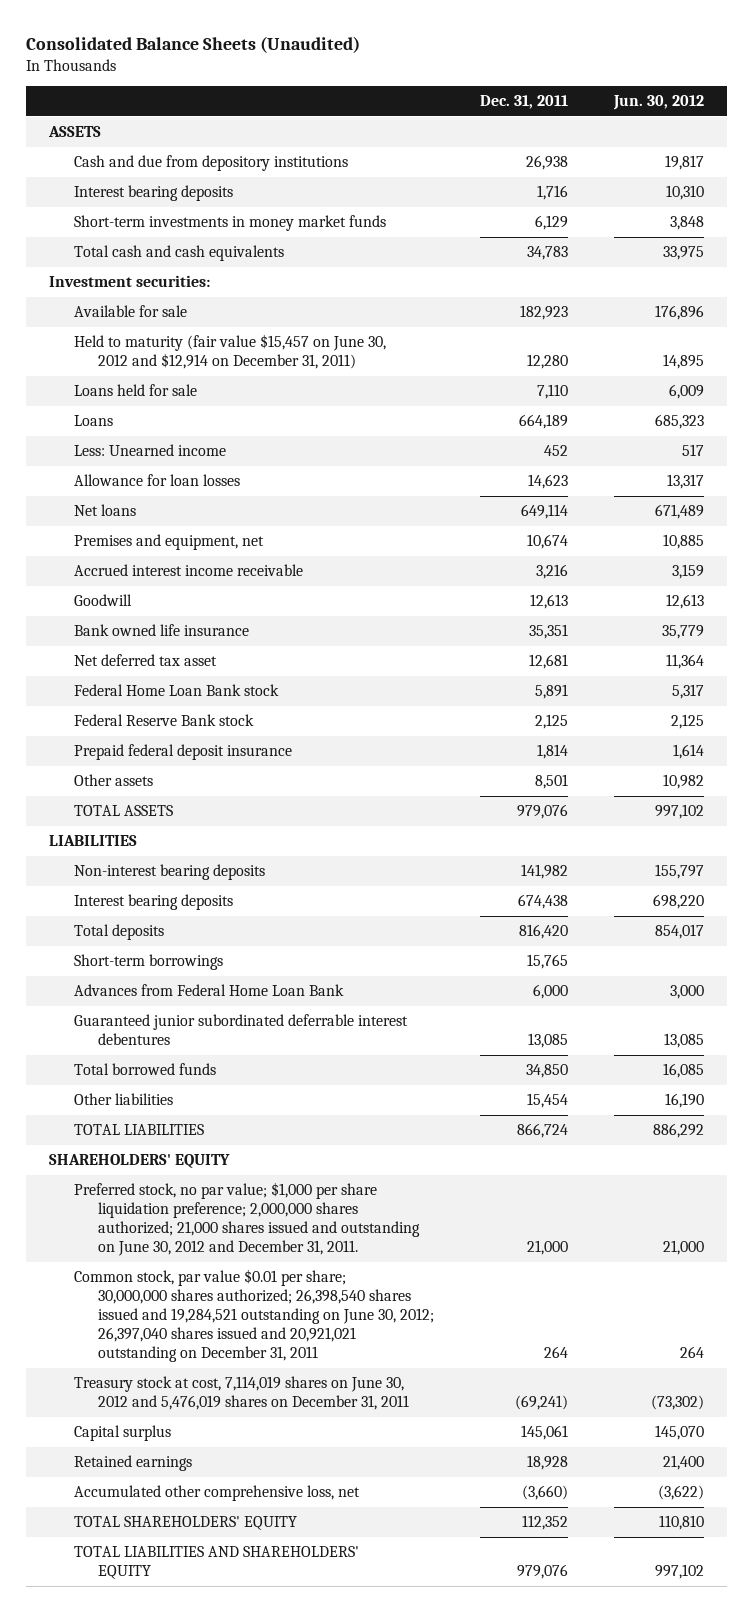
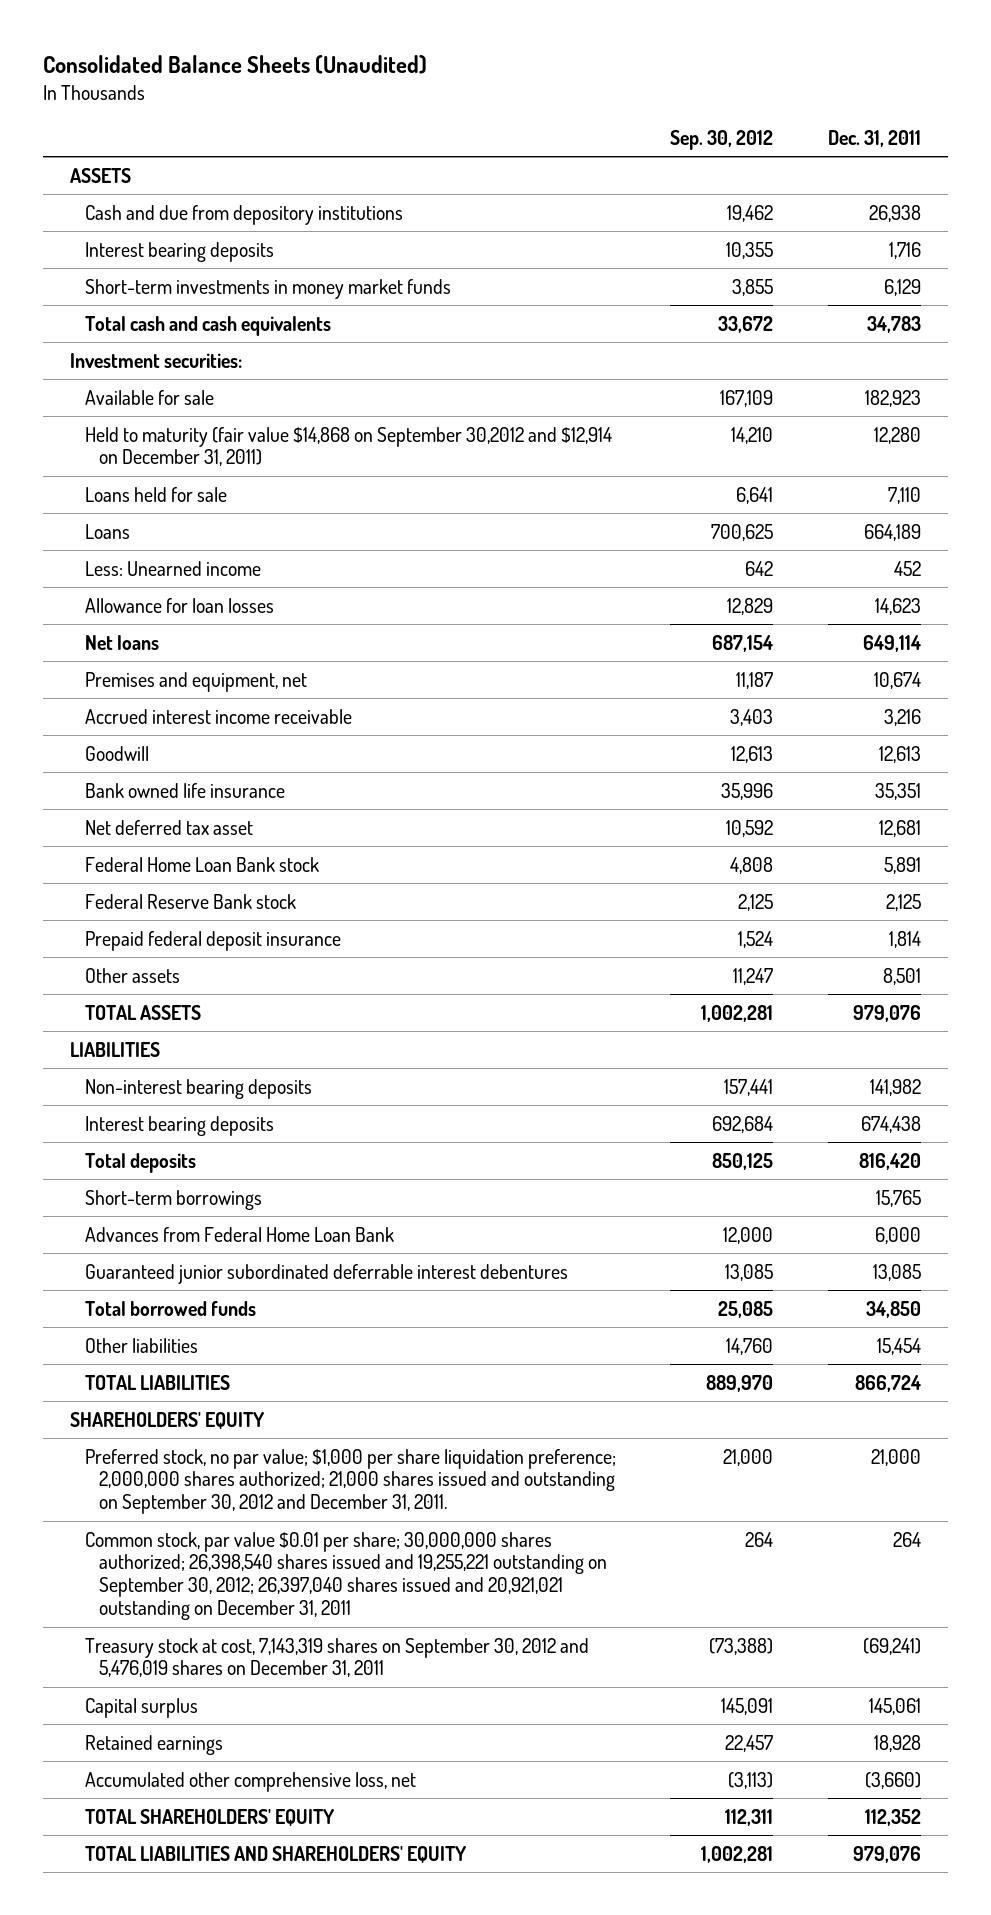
[613,95,705,111] Jun. 30, 2012 -> none
none -> [670,129,774,150] Sep. 30, 2012
[73,334,386,370] Held to maturity (fair value $15,457 on June 30, 2012 and $12,914 on December 31, 2011) -> [84,426,612,467] Held to maturity (fair value $14,868 on September 30,2012 and $12,914 on December 31, 2011)
[73,1182,421,1257] Preferred stock, no par value; $1,000 per share liquidation preference; 2,000,000 shares authorized; 21,000 shares issued and outstanding on June 30, 2012 and December 31, 2011. -> [84,1448,616,1515] Preferred stock, no par value; $1,000 per share liquidation preference; 2,000,000 shares authorized; 21,000 shares issued and outstanding on September 30, 2012 and December 31, 2011.
[73,1269,435,1363] Common stock, par value $0.01 per share; 30,000,000 shares authorized; 26,398,540 shares issued and 19,284,521 outstanding on June 30, 2012; 26,397,040 shares issued and 20,921,021 outstanding on December 31, 2011 -> [84,1531,607,1621] Common stock, par value $0.01 per share; 30,000,000 shares authorized; 26,398,540 shares issued and 19,255,221 outstanding on September 30, 2012; 26,397,040 shares issued and 20,921,021 outstanding on December 31, 2011
[73,1376,410,1411] Treasury stock at cost, 7,114,019 shares on June 30, 2012 and 5,476,019 shares on December 31, 2011 -> [84,1637,589,1678] Treasury stock at cost, 7,143,319 shares on September 30, 2012 and 5,476,019 shares on December 31, 2011

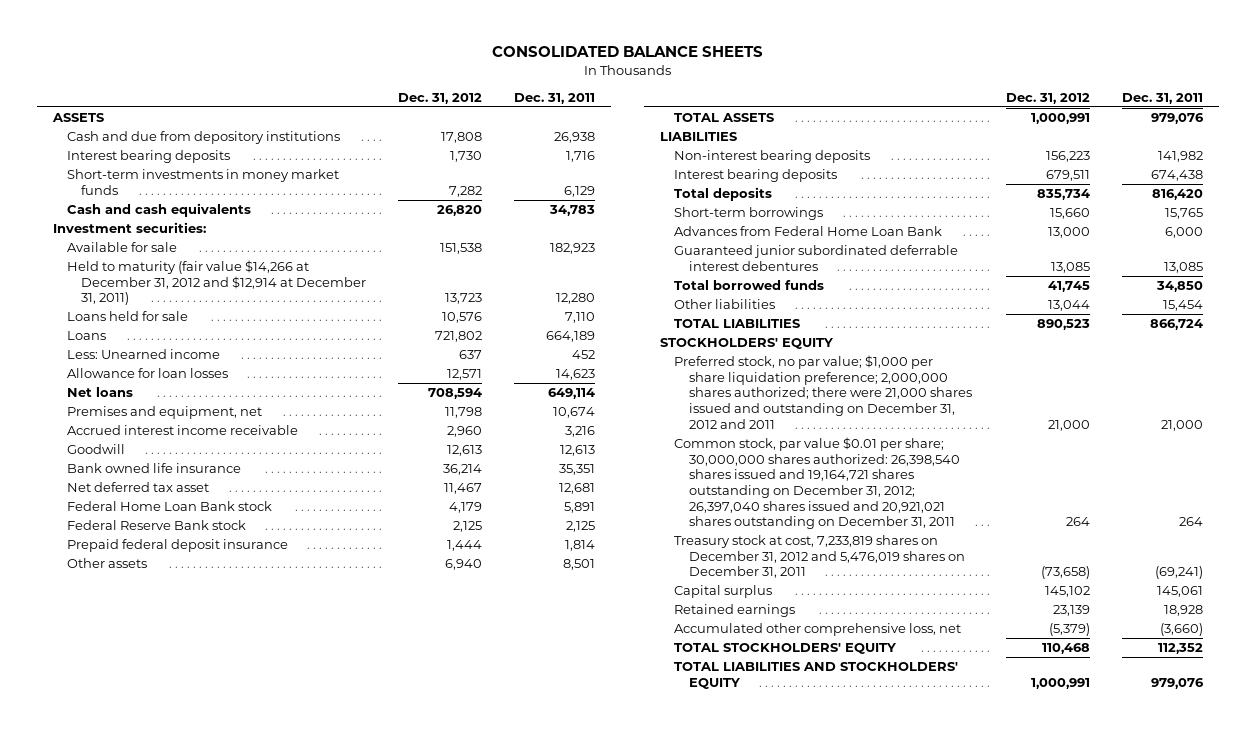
[43,55,428,75] Consolidated Balance Sheets (Unaudited) -> [491,46,763,58] CONSOLIDATED BALANCE SHEETS
[670,129,774,150] Sep. 30, 2012 -> none
none -> [398,92,483,104] Dec. 31, 2012
[84,315,331,336] Total cash and cash equivalents -> [67,203,252,218] Cash and cash equivalents
[84,426,612,467] Held to maturity (fair value $14,868 on September 30,2012 and $12,914 on December 31, 2011) -> [67,260,367,306] Held to maturity (fair value $14,266 at December 31, 2012 and $12,914 at December 31, 2011)
[70,1411,266,1429] SHAREHOLDERS' EQUITY -> [660,338,834,350] STOCKHOLDERS' EQUITY
[84,1448,616,1515] Preferred stock, no par value; $1,000 per share liquidation preference; 2,000,000 shares authorized; 21,000 shares issued and outstanding on September 30, 2012 and December 31, 2011. -> [674,355,972,429] Preferred stock, no par value; $1,000 per share liquidation preference; 2,000,000 shares authorized; there were 21,000 shares issued and outstanding on December 31, 2012 and 2011
[84,1531,607,1621] Common stock, par value $0.01 per share; 30,000,000 shares authorized; 26,398,540 shares issued and 19,255,221 outstanding on September 30, 2012; 26,397,040 shares issued and 20,921,021 outstanding on December 31, 2011 -> [674,437,960,530] Common stock, par value $0.01 per share; 30,000,000 shares authorized: 26,398,540 shares issued and 19,164,721 shares outstanding on December 31, 2012; 26,397,040 shares issued and 20,921,021 shares outstanding on December 31, 2011
[84,1637,589,1678] Treasury stock at cost, 7,143,319 shares on September 30, 2012 and 5,476,019 shares on December 31, 2011 -> [674,535,965,579] Treasury stock at cost, 7,233,819 shares on December 31, 2012 and 5,476,019 shares on December 31, 2011
[84,1808,335,1826] TOTAL SHAREHOLDERS' EQUITY -> [674,643,897,655] TOTAL STOCKHOLDERS' EQUITY
[84,1845,467,1863] TOTAL LIABILITIES AND SHAREHOLDERS' EQUITY -> [674,662,959,689] TOTAL LIABILITIES AND STOCKHOLDERS' EQUITY

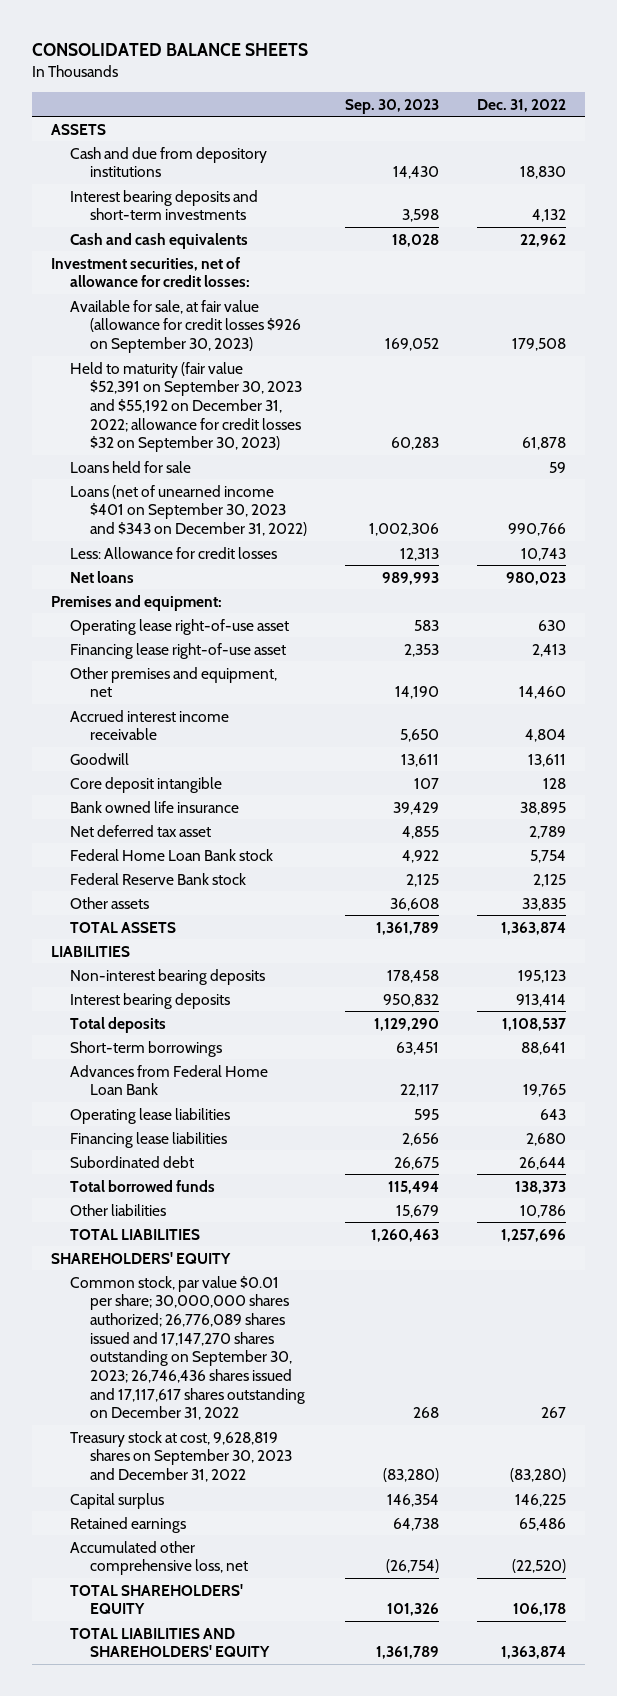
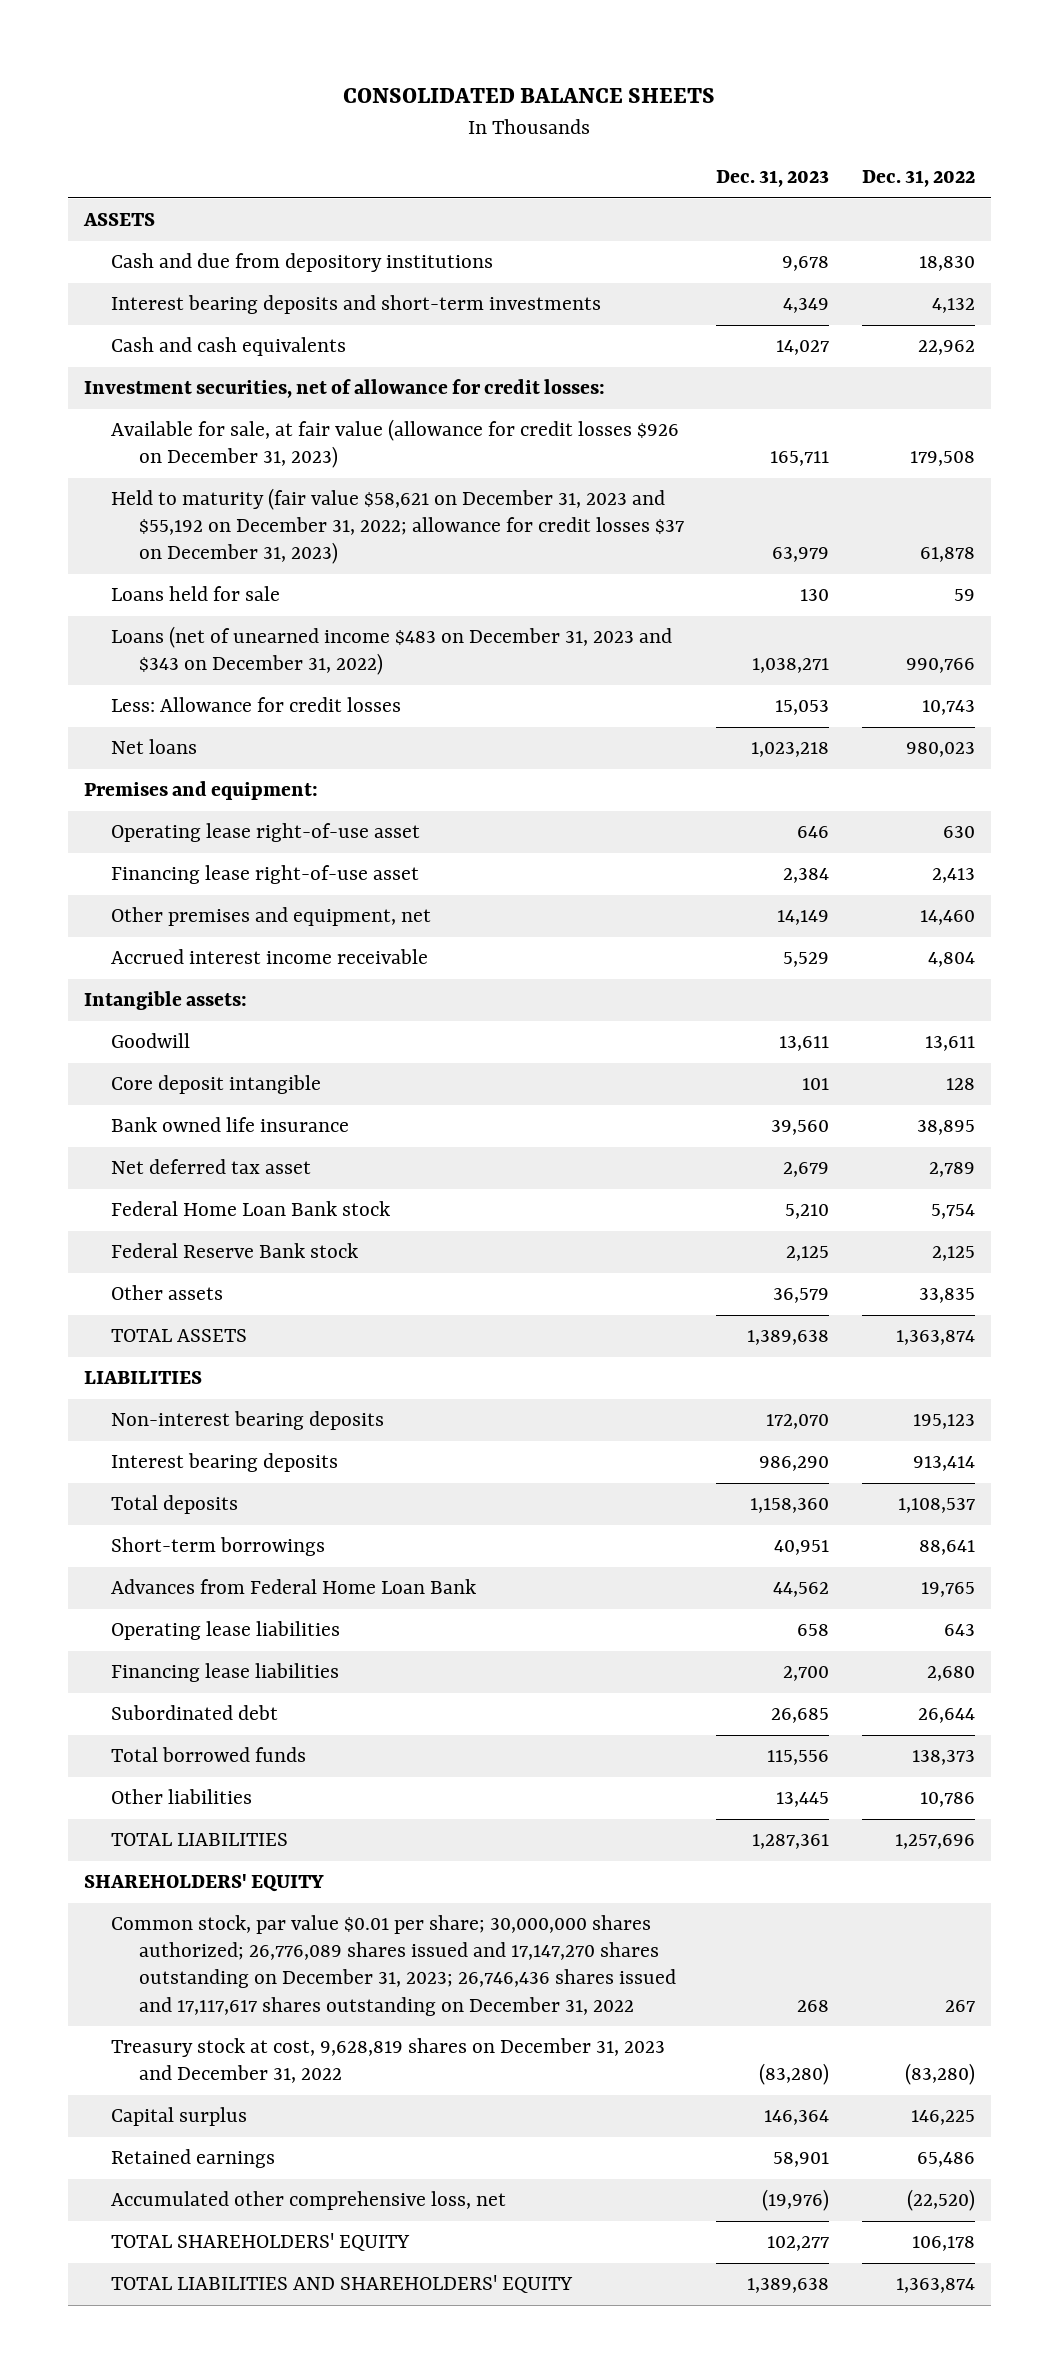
[344,98,439,114] Sep. 30, 2023 -> none
none -> [716,170,830,188] Dec. 31, 2023
[70,299,301,353] Available for sale, at fair value (allowance for credit losses $926 on September 30, 2023) -> [111,419,680,469] Available for sale, at fair value (allowance for credit losses $926 on December 31, 2023)
[70,361,302,453] Held to maturity (fair value $52,391 on September 30, 2023 and $55,192 on December 31, 2022; allowance for credit losses $32 on September 30, 2023) -> [111,488,684,565] Held to maturity (fair value $58,621 on December 31, 2023 and $55,192 on December 31, 2022; allowance for credit losses $37 on December 31, 2023)
[70,484,307,536] Loans (net of unearned income $401 on September 30, 2023 and $343 on December 31, 2022) -> [111,626,673,676] Loans (net of unearned income $483 on December 31, 2023 and $343 on December 31, 2022)
none -> [84,991,248,1011] Intangible assets:
[70,1275,305,1421] Common stock, par value $0.01 per share; 30,000,000 shares authorized; 26,776,089 shares issued and 17,147,270 shares outstanding on September 30, 2023; 26,746,436 shares issued and 17,117,617 shares outstanding on December 31, 2022 -> [111,1915,676,2016] Common stock, par value $0.01 per share; 30,000,000 shares authorized; 26,776,089 shares issued and 17,147,270 shares outstanding on December 31, 2023; 26,746,436 shares issued and 17,117,617 shares outstanding on December 31, 2022
[70,1430,292,1482] Treasury stock at cost, 9,628,819 shares on September 30, 2023 and December 31, 2022 -> [111,2038,666,2084] Treasury stock at cost, 9,628,819 shares on December 31, 2023 and December 31, 2022

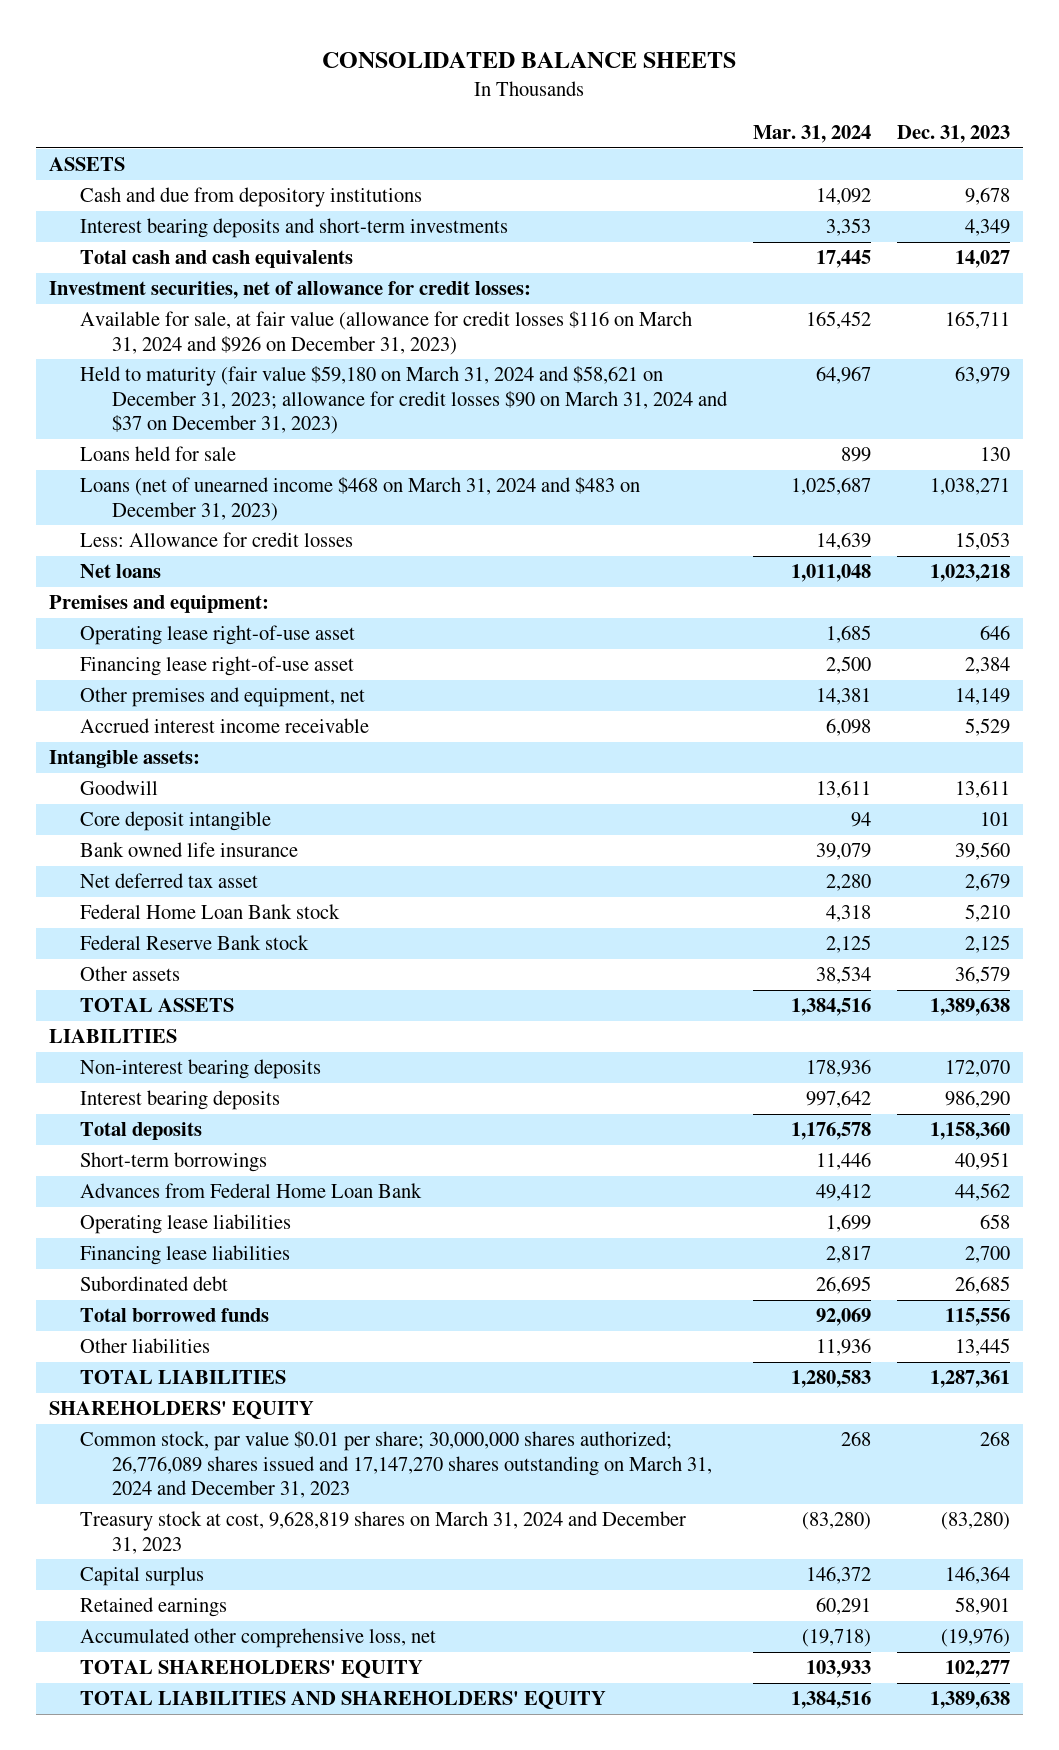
[861,170,975,188] Dec. 31, 2022 -> none
none -> [752,125,871,144] Mar. 31, 2024
[111,337,347,357] Cash and cash equivalents -> [80,250,354,269] Total cash and cash equivalents
[111,419,680,469] Available for sale, at fair value (allowance for credit losses $926 on December 31, 2023) -> [80,311,693,355] Available for sale, at fair value (allowance for credit losses $116 on March 31, 2024 and $926 on December 31, 2023)
[111,488,684,565] Held to maturity (fair value $58,621 on December 31, 2023 and $55,192 on December 31, 2022; allowance for credit losses $37 on December 31, 2023) -> [80,366,728,434] Held to maturity (fair value $59,180 on March 31, 2024 and $58,621 on December 31, 2023; allowance for credit losses $90 on March 31, 2024 and $37 on December 31, 2023)
[111,626,673,676] Loans (net of unearned income $483 on December 31, 2023 and $343 on December 31, 2022) -> [80,477,641,521] Loans (net of unearned income $468 on March 31, 2024 and $483 on December 31, 2023)
[111,1915,676,2016] Common stock, par value $0.01 per share; 30,000,000 shares authorized; 26,776,089 shares issued and 17,147,270 shares outstanding on December 31, 2023; 26,746,436 shares issued and 17,117,617 shares outstanding on December 31, 2022 -> [80,1431,712,1498] Common stock, par value $0.01 per share; 30,000,000 shares authorized; 26,776,089 shares issued and 17,147,270 shares outstanding on March 31, 2024 and December 31, 2023
[111,2038,666,2084] Treasury stock at cost, 9,628,819 shares on December 31, 2023 and December 31, 2022 -> [80,1511,687,1554] Treasury stock at cost, 9,628,819 shares on March 31, 2024 and December 31, 2023

